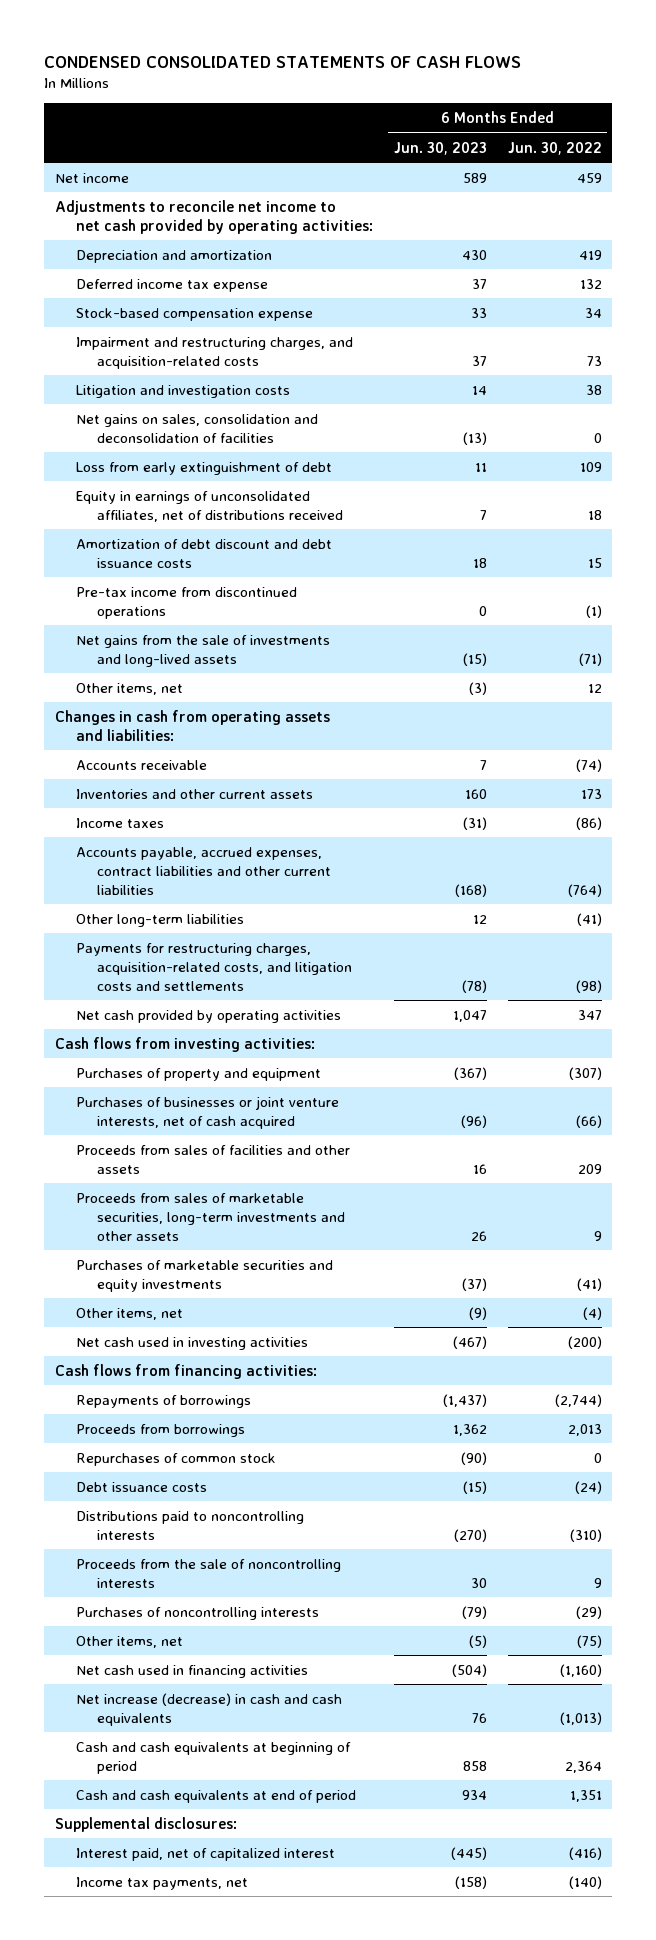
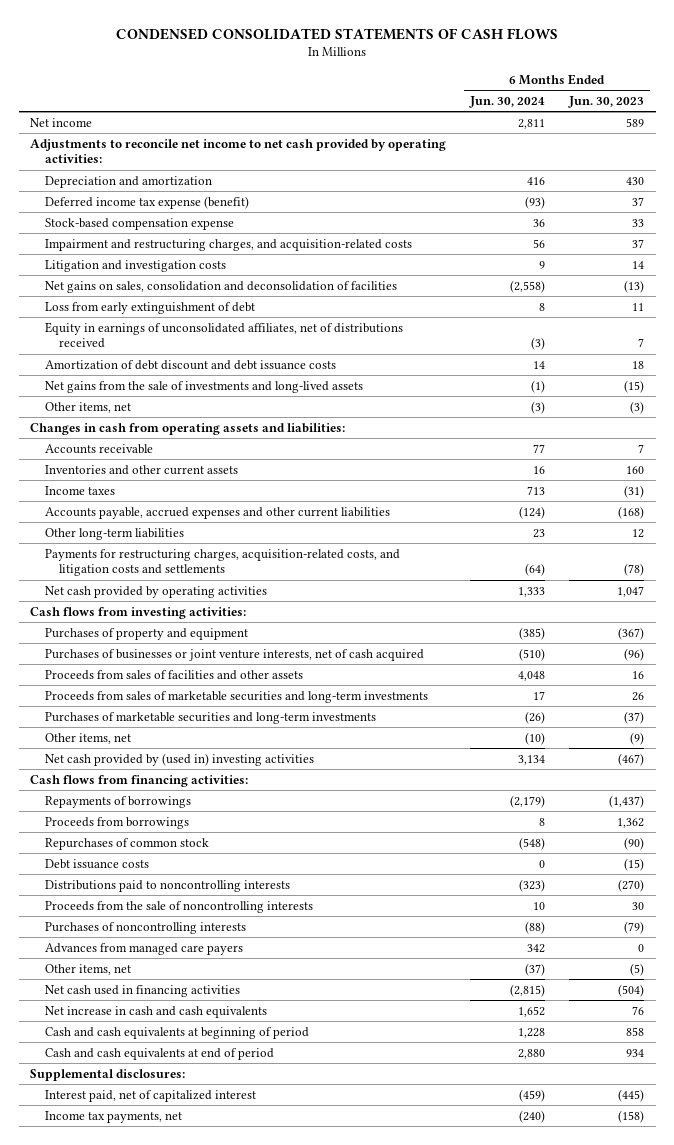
[507,141,602,155] Jun. 30, 2022 -> none
none -> [469,95,546,108] Jun. 30, 2024
[75,278,268,292] Deferred income tax expense -> [44,195,249,209] Deferred income tax expense (benefit)
[75,586,297,619] Pre-tax income from discontinued operations -> none
[75,846,331,895] Accounts payable, accrued expenses, contract liabilities and other current liabilities -> [44,506,390,519] Accounts payable, accrued expenses and other current liabilities
[75,1192,345,1241] Proceeds from sales of marketable securities, long-term investments and other assets -> [44,690,428,703] Proceeds from sales of marketable securities and long-term investments
[75,1259,333,1292] Purchases of marketable securities and equity investments -> [44,711,376,724] Purchases of marketable securities and long-term investments
[75,1336,308,1350] Net cash used in investing activities -> [44,752,314,766] Net cash provided by (used in) investing activities
none -> [44,942,243,955] Advances from managed care payers
[75,1692,342,1726] Net increase (decrease) in cash and cash equivalents -> [44,1005,267,1018] Net increase in cash and cash equivalents

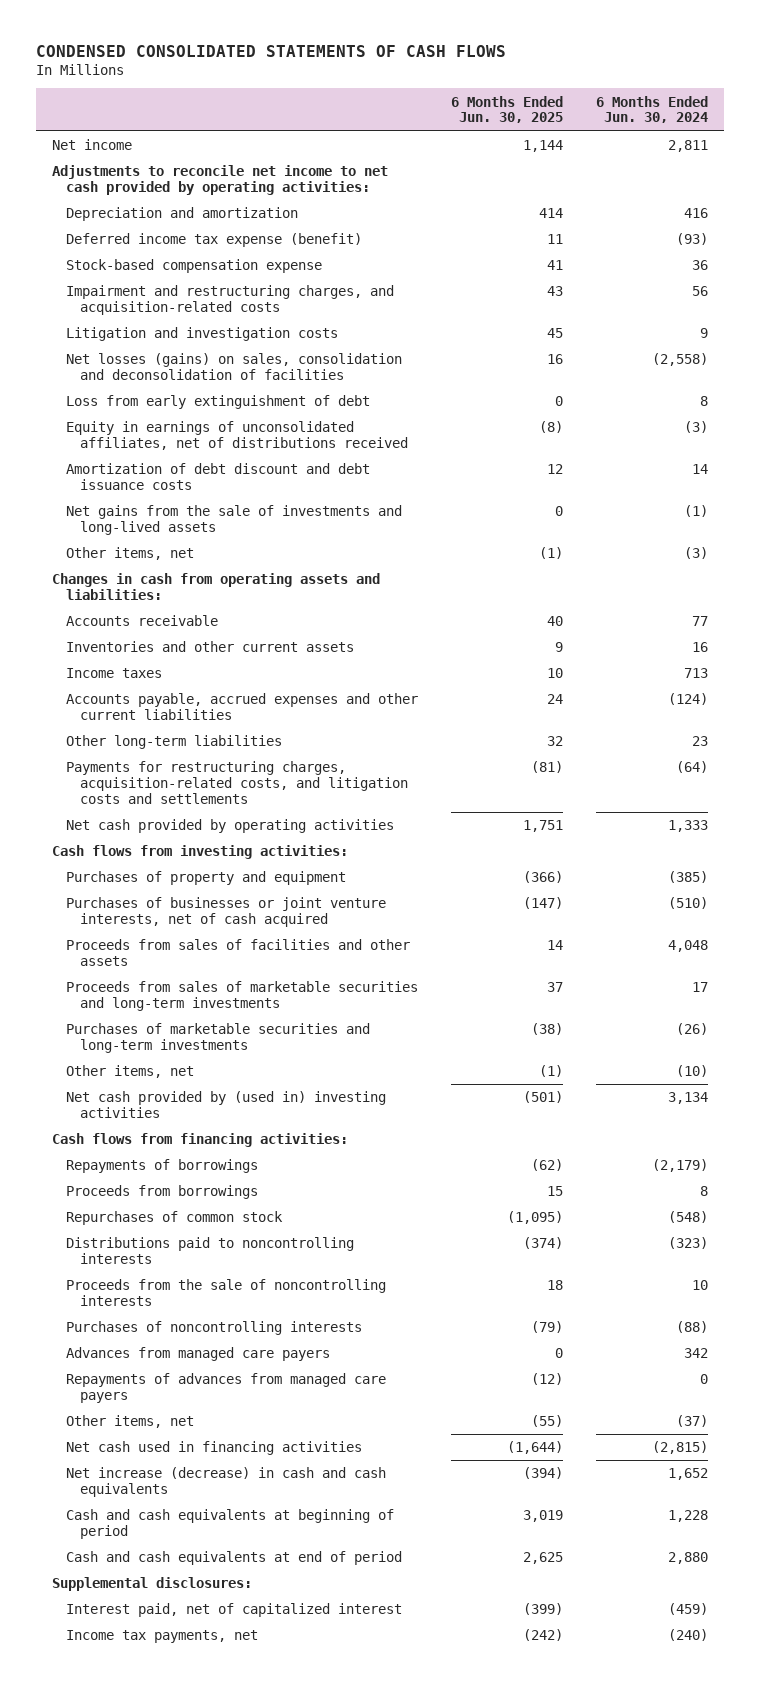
[567,95,644,108] Jun. 30, 2023 -> none
none -> [450,95,563,124] 6 Months Ended Jun. 30, 2025
[44,280,397,293] Net gains on sales, consolidation and deconsolidation of facilities -> [66,353,403,380] Net losses (gains) on sales, consolidation and deconsolidation of facilities
[44,858,149,869] Debt issuance costs -> none
none -> [66,1373,387,1403] Repayments of advances from managed care payers
[44,1005,267,1018] Net increase in cash and cash equivalents -> [66,1467,387,1497] Net increase (decrease) in cash and cash equivalents

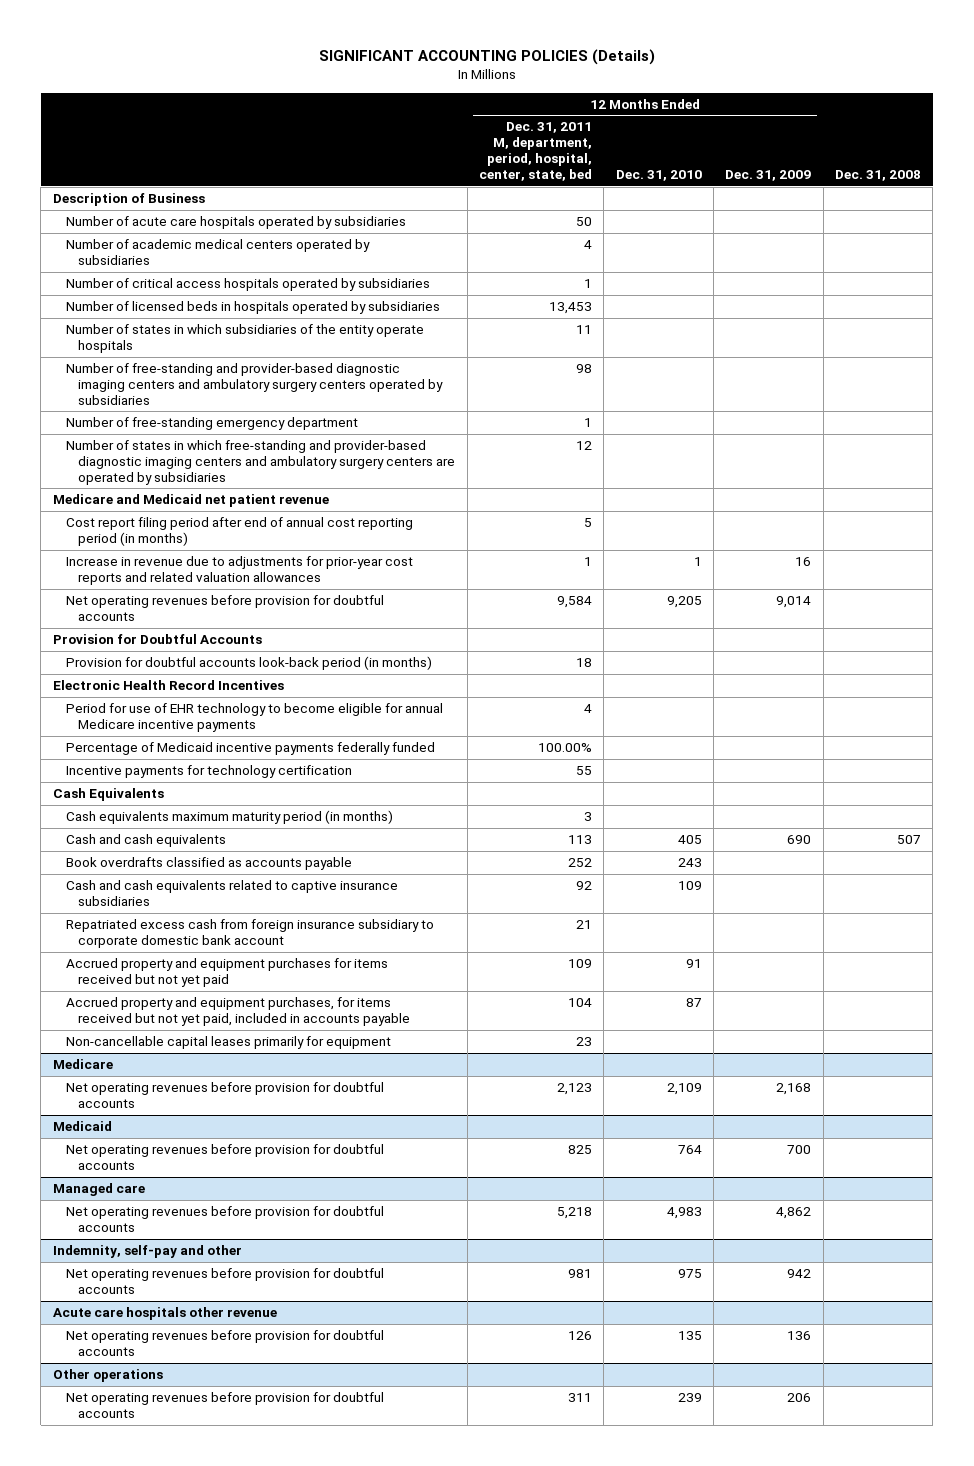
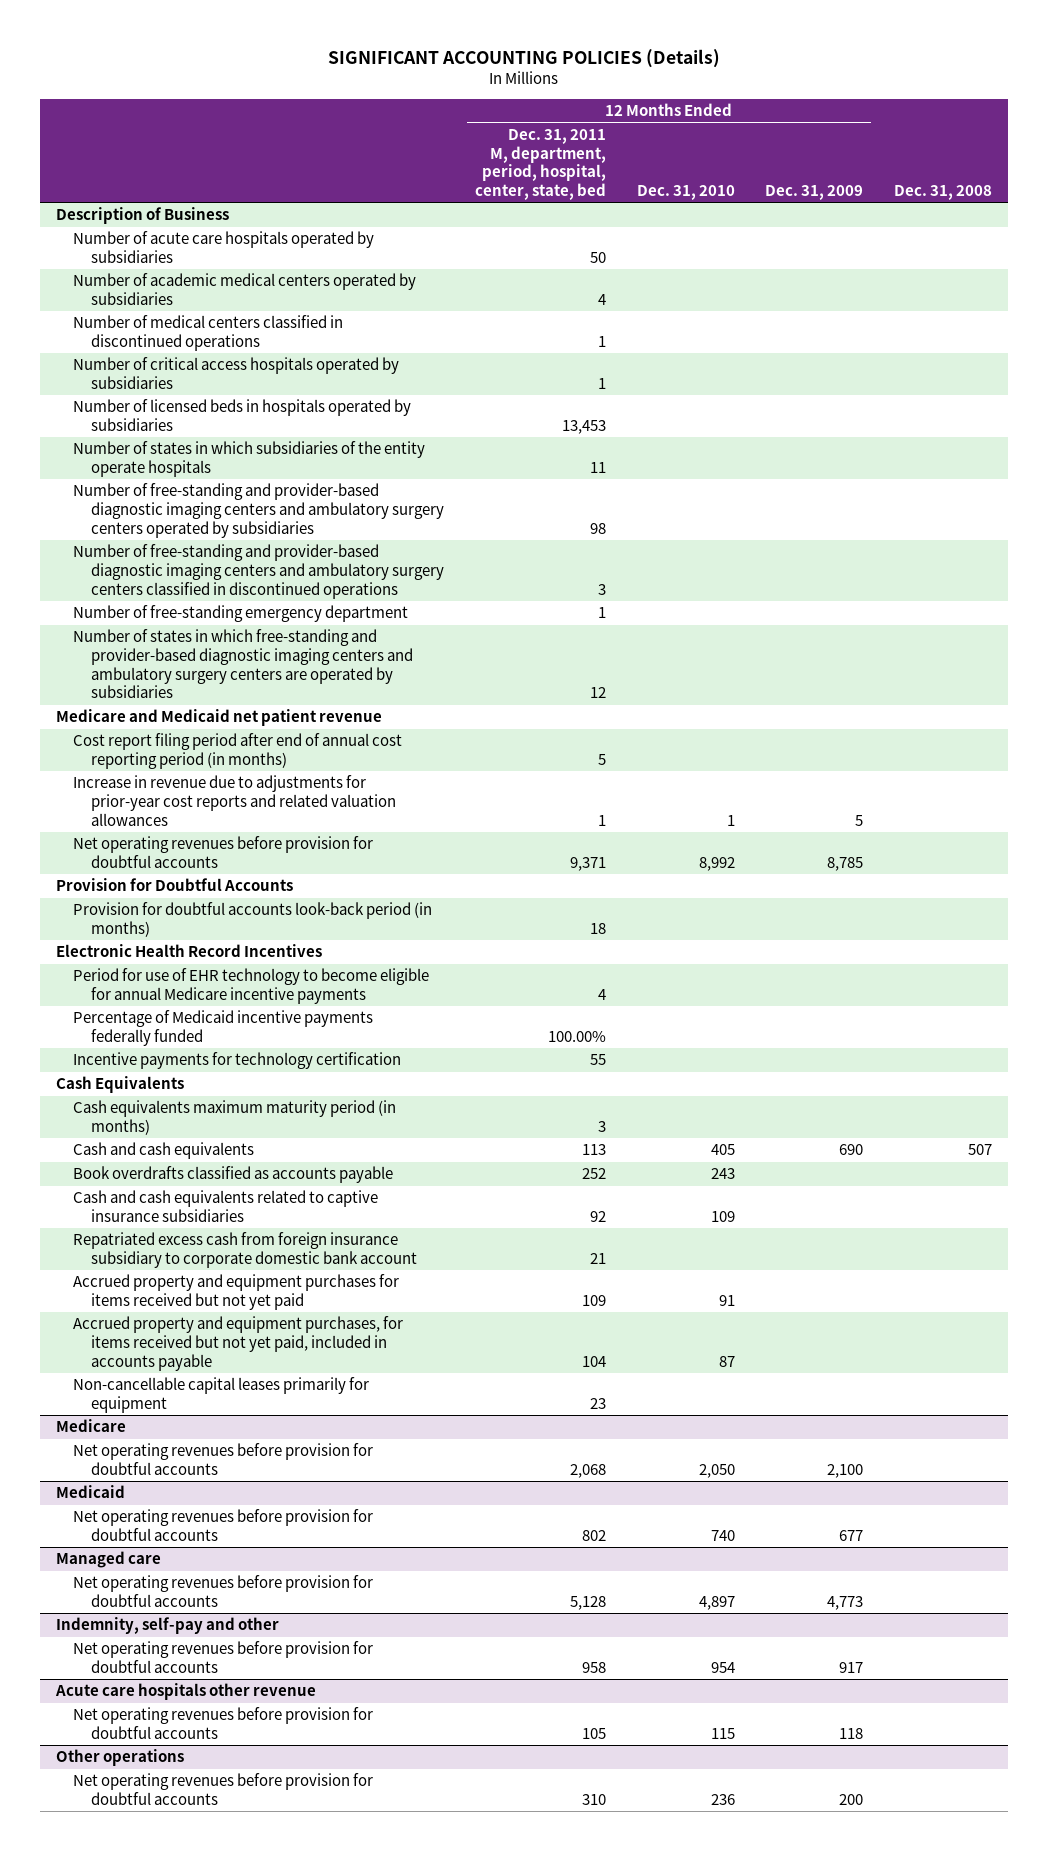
none -> [73,315,344,352] Number of medical centers classified in discontinued operations
none -> [73,544,444,599] Number of free-standing and provider-based diagnostic imaging centers and ambulatory surgery centers classified in discontinued operations
[795,557,812,567] 16 -> [855,814,864,826] 5
[557,596,593,609] 9,584 -> [569,857,606,872] 9,371
[666,596,702,609] 9,205 -> [698,857,735,872] 8,992
[776,596,812,609] 9,014 -> [827,857,864,872] 8,785
[557,1083,593,1096] 2,123 -> [569,1464,606,1479] 2,068
[666,1083,702,1096] 2,109 -> [698,1464,735,1479] 2,050
[776,1083,812,1096] 2,168 -> [827,1464,864,1479] 2,100
[568,1145,593,1155] 825 -> [581,1530,606,1542] 802
[677,1145,702,1155] 764 -> [710,1530,735,1542] 740
[787,1145,812,1155] 700 -> [839,1530,864,1542] 677
[557,1207,593,1220] 5,218 -> [569,1596,606,1611] 5,128
[666,1207,702,1220] 4,983 -> [698,1596,735,1611] 4,897
[776,1207,812,1220] 4,862 -> [827,1596,864,1611] 4,773
[568,1269,593,1279] 981 -> [581,1662,606,1674] 958
[677,1269,702,1279] 975 -> [710,1662,735,1674] 954
[787,1269,812,1279] 942 -> [839,1662,864,1674] 917
[568,1331,593,1341] 126 -> [581,1728,606,1740] 105
[677,1331,702,1341] 135 -> [710,1728,735,1740] 115
[787,1331,812,1341] 136 -> [839,1728,864,1740] 118
[568,1393,593,1403] 311 -> [581,1794,606,1806] 310
[677,1393,702,1403] 239 -> [710,1794,735,1806] 236
[787,1393,812,1403] 206 -> [839,1794,864,1806] 200

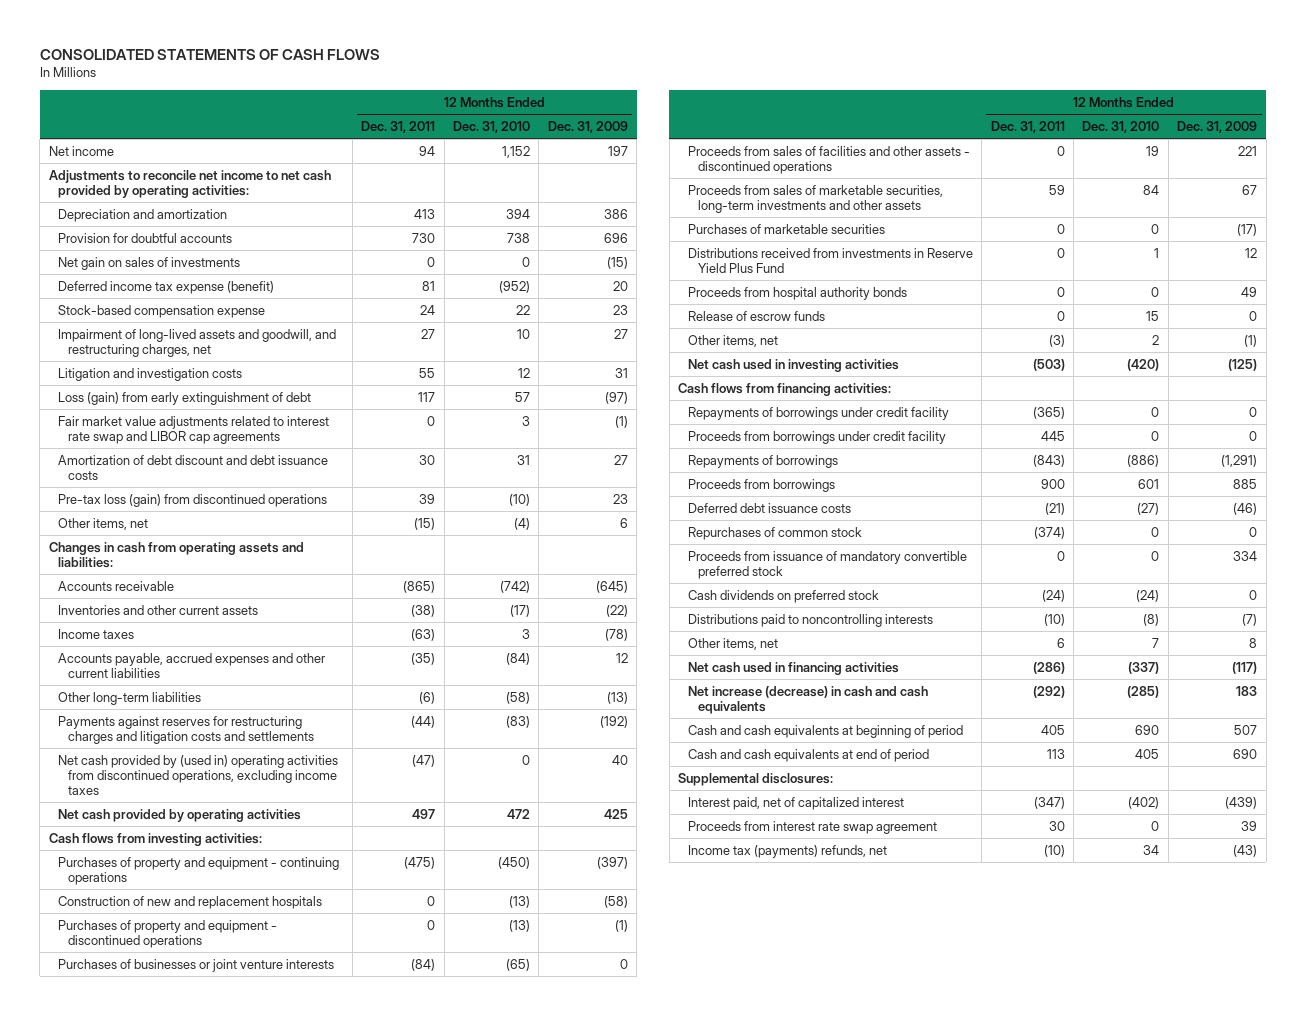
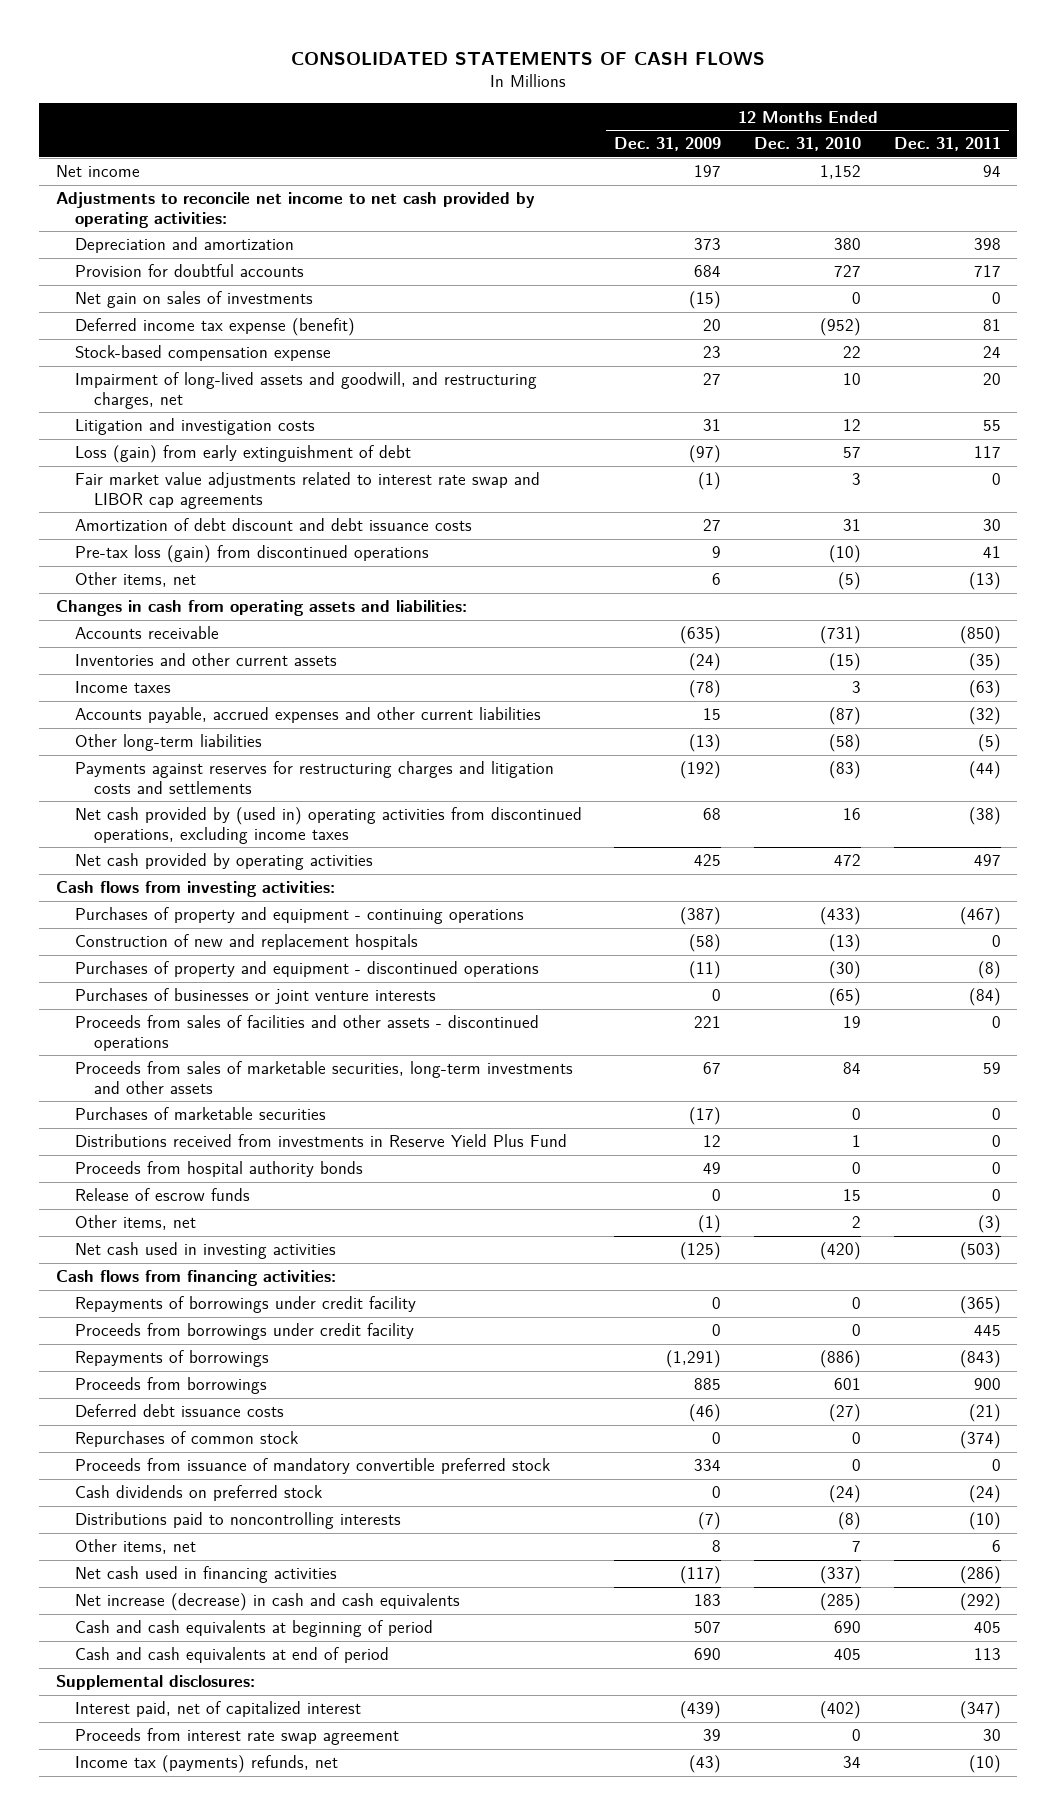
[414,208,436,219] 413 -> [973,238,1001,251] 398
[506,208,531,219] 394 -> [834,238,862,251] 380
[603,208,628,219] 386 -> [694,238,722,251] 373
[412,232,436,243] 730 -> [973,265,1001,278] 717
[507,232,531,243] 738 -> [834,265,862,278] 727
[603,232,628,243] 696 -> [694,265,722,278] 684
[421,328,436,339] 27 -> [982,373,1001,386] 20
[419,493,436,504] 39 -> [982,546,1001,559] 41
[612,493,628,504] 23 -> [712,546,722,559] 9
[414,517,436,530] (15) -> [968,572,1001,591] (13)
[514,517,531,530] (4) -> [838,572,862,591] (5)
[403,580,436,593] (865) -> [959,626,1001,645] (850)
[500,580,531,593] (742) -> [820,626,862,645] (731)
[595,580,628,593] (645) -> [680,626,722,645] (635)
[411,604,436,617] (38) -> [968,653,1001,672] (35)
[510,604,531,617] (17) -> [829,653,862,672] (15)
[605,604,628,617] (22) -> [689,653,722,672] (24)
[411,652,436,665] (35) -> [968,707,1001,726] (32)
[506,652,531,665] (84) -> [829,707,862,726] (87)
[615,652,628,663] 12 -> [703,708,722,721] 15
[419,691,436,704] (6) -> [977,734,1001,753] (5)
[412,754,436,767] (47) -> [968,807,1001,826] (38)
[522,754,531,765] 0 -> [843,808,862,821] 16
[611,754,628,765] 40 -> [703,808,722,821] 68
[404,856,436,869] (475) -> [959,907,1001,926] (467)
[498,856,531,869] (450) -> [820,907,862,926] (433)
[596,856,628,869] (397) -> [680,907,722,926] (387)
[427,919,436,930] 0 -> [977,961,1001,980] (8)
[509,919,531,932] (13) -> [829,961,862,980] (30)
[614,919,628,932] (1) -> [689,961,722,980] (11)

